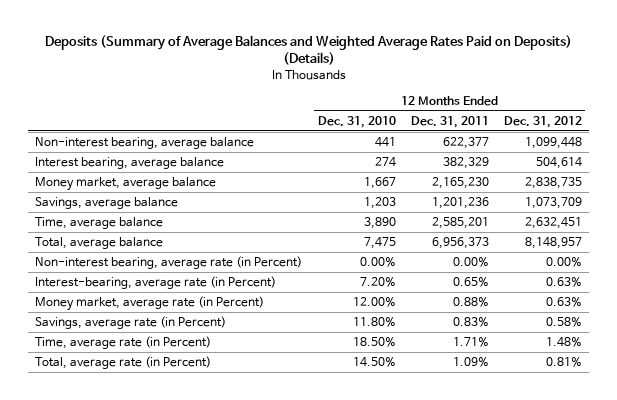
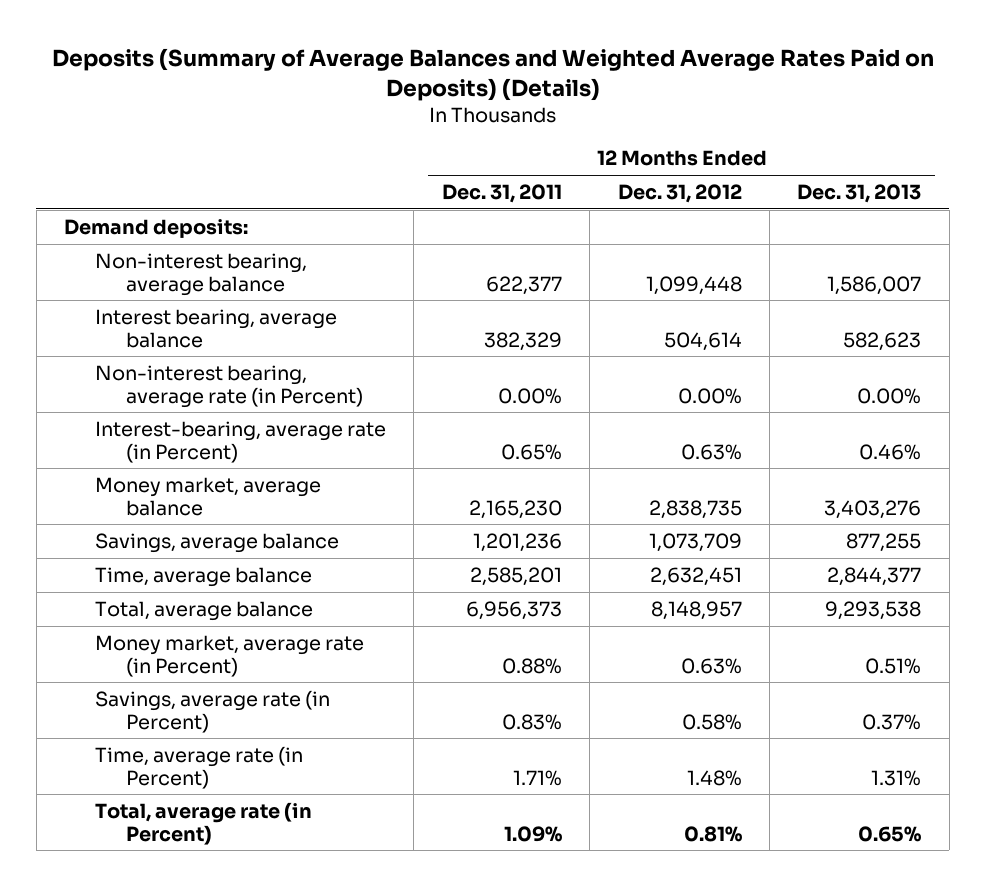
[317,115,396,128] Dec. 31, 2010 -> none
none -> [797,183,922,203] Dec. 31, 2013
none -> [63,218,248,238] Demand deposits:
[35,256,303,270] Non-interest bearing, average rate (in Percent) -> [94,364,363,408] Non-interest bearing, average rate (in Percent)
[35,276,277,290] Interest-bearing, average rate (in Percent) -> [94,420,386,463] Interest-bearing, average rate (in Percent)

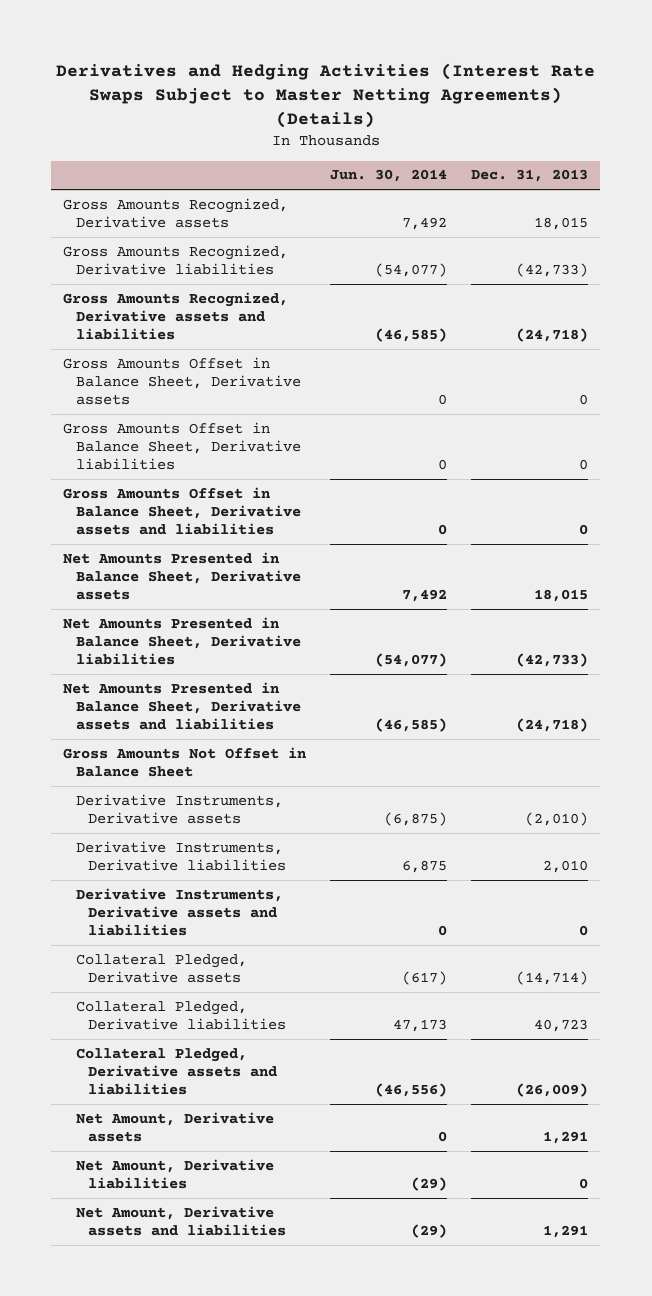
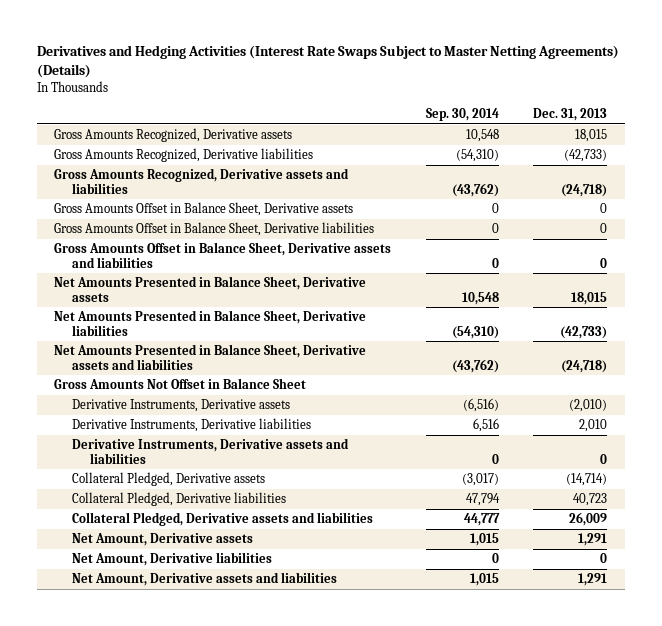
[330,169,448,183] Jun. 30, 2014 -> none
none -> [425,107,499,121] Sep. 30, 2014
[516,1083,589,1098] (26,009) -> [569,511,608,526] 26,009

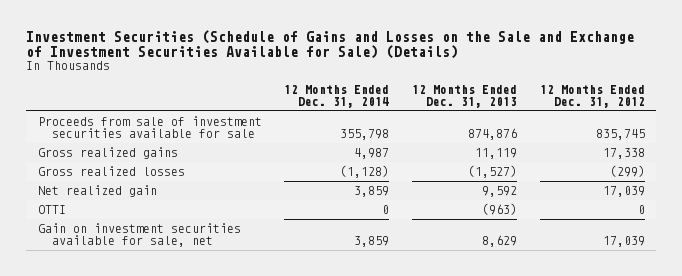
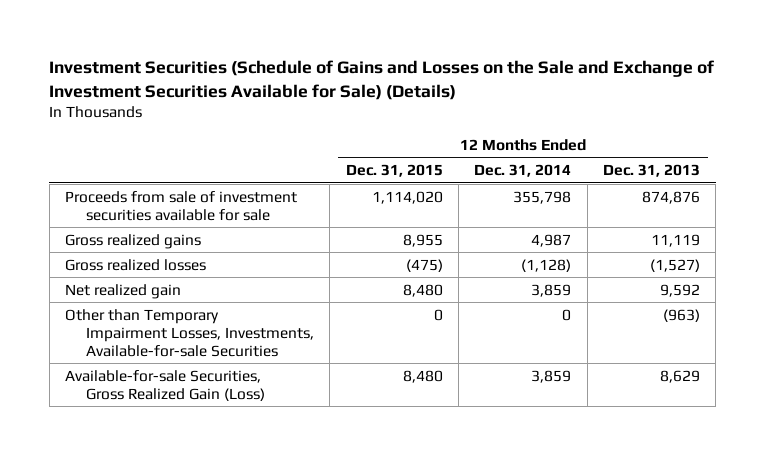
[539,84,645,108] 12 Months Ended Dec. 31, 2012 -> none
none -> [345,164,443,178] Dec. 31, 2015
[37,205,66,215] OTTI -> [64,308,315,357] Other than Temporary Impairment Losses, Investments, Available-for-sale Securities
[37,223,241,248] Gain on investment securities available for sale, net -> [64,369,266,401] Available-for-sale Securities, Gross Realized Gain (Loss)

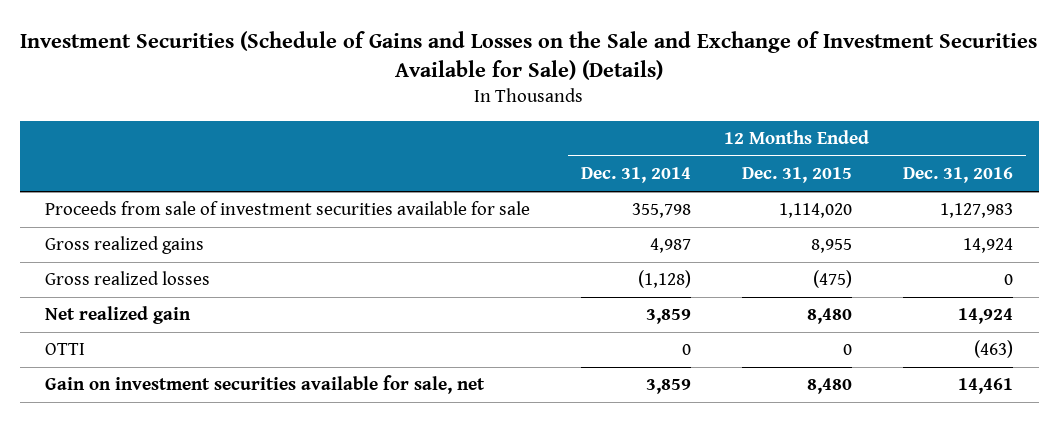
[602,164,700,178] Dec. 31, 2013 -> none
none -> [903,167,1014,184] Dec. 31, 2016
[64,308,315,357] Other than Temporary Impairment Losses, Investments, Available-for-sale Securities -> [45,343,86,356] OTTI
[64,369,266,401] Available-for-sale Securities, Gross Realized Gain (Loss) -> [45,375,486,395] Gain on investment securities available for sale, net

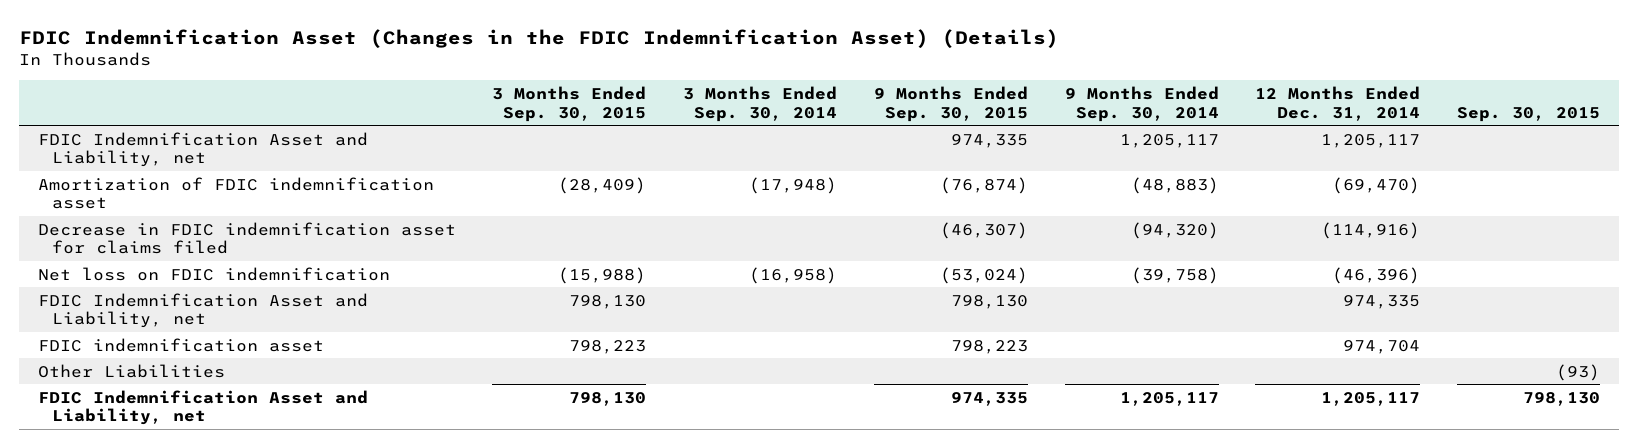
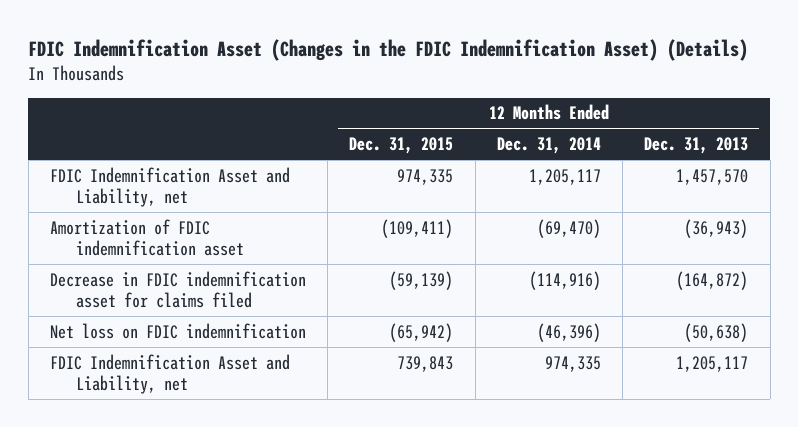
[492,86,647,122] 3 Months Ended Sep. 30, 2015 -> none
[683,86,838,122] 3 Months Ended Sep. 30, 2014 -> none
[873,86,1028,122] 9 Months Ended Sep. 30, 2015 -> none
[1064,86,1219,122] 9 Months Ended Sep. 30, 2014 -> none
[1457,106,1601,122] Sep. 30, 2015 -> none
none -> [349,137,454,155] Dec. 31, 2015
none -> [644,137,749,155] Dec. 31, 2013
[37,337,324,352] FDIC indemnification asset -> none
[37,363,225,378] Other Liabilities -> none
[37,389,368,426] FDIC Indemnification Asset and Liability, net -> none

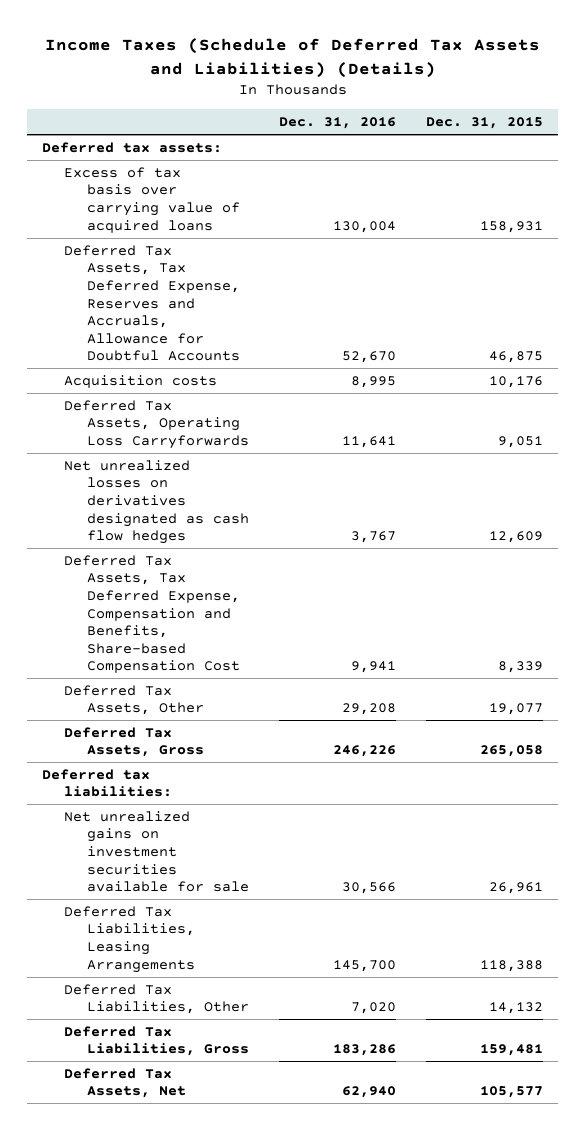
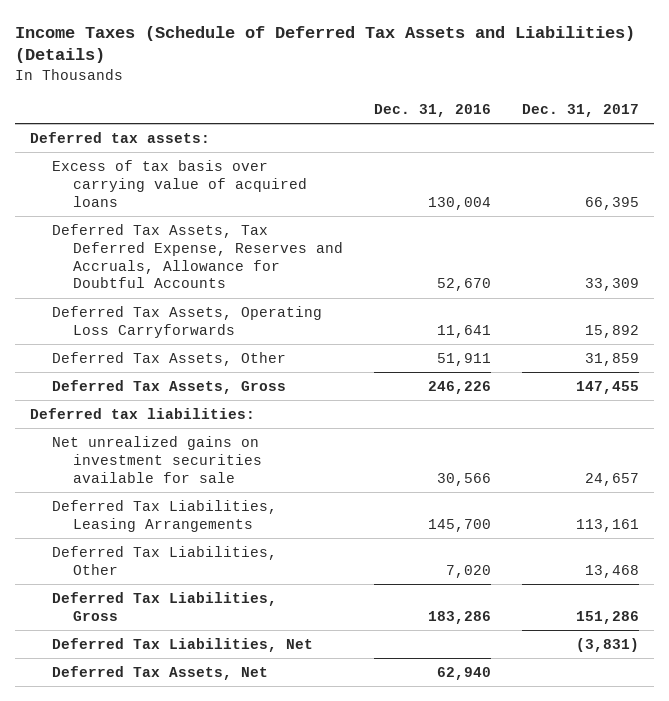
[426,117,544,130] Dec. 31, 2015 -> none
none -> [521,103,639,117] Dec. 31, 2017
[64,374,218,388] Acquisition costs -> none
[64,459,249,545] Net unrealized losses on derivatives designated as cash flow hedges -> none
[64,554,240,674] Deferred Tax Assets, Tax Deferred Expense, Compensation and Benefits, Share-based Compensation Cost -> none
[341,703,396,716] 29,208 -> [436,353,491,367] 51,911
none -> [51,638,313,653] Deferred Tax Liabilities, Net

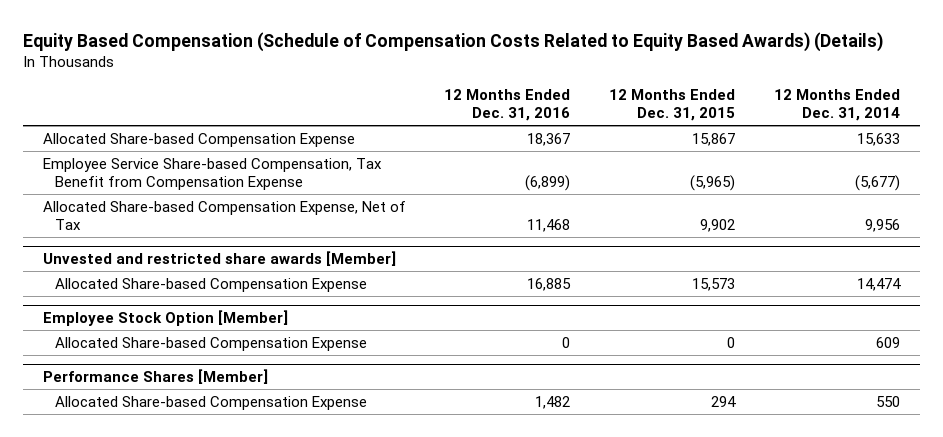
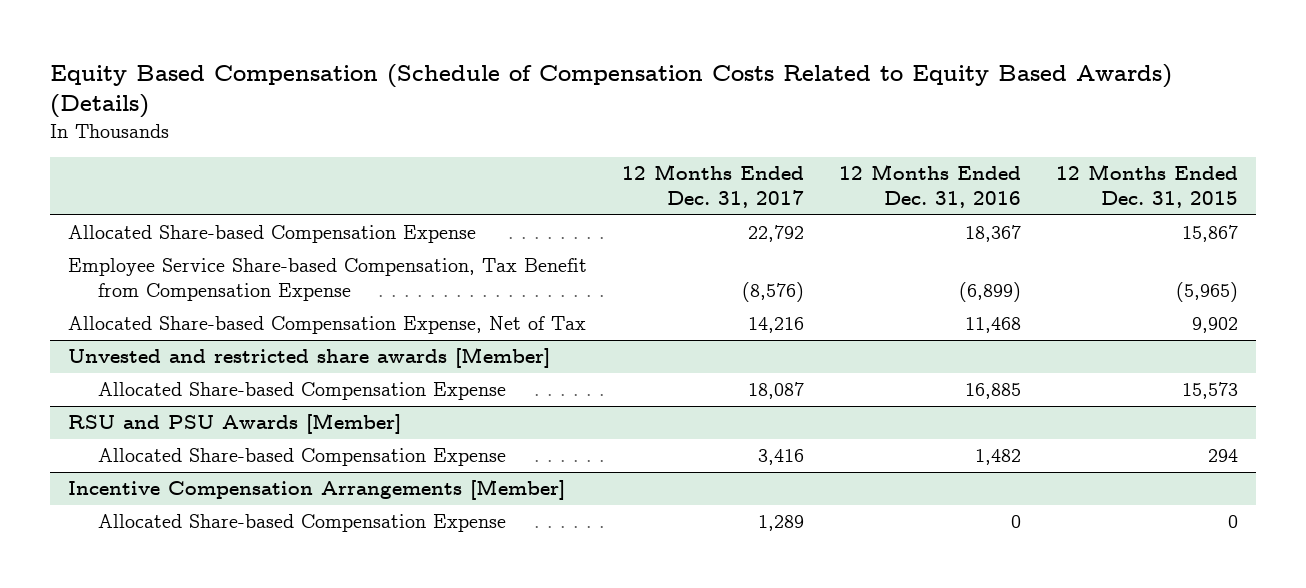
[774,89,901,122] 12 Months Ended Dec. 31, 2014 -> none
none -> [622,164,805,209] 12 Months Ended Dec. 31, 2017
[42,309,288,326] Employee Stock Option [Member] -> none
[54,336,367,351] Allocated Share-based Compensation Expense -> none
[42,368,268,384] Performance Shares [Member] -> none
none -> [67,413,401,435] RSU and PSU Awards [Member]
none -> [67,479,565,501] Incentive Compensation Arrangements [Member]
none -> [98,514,507,533] Allocated Share-based Compensation Expense

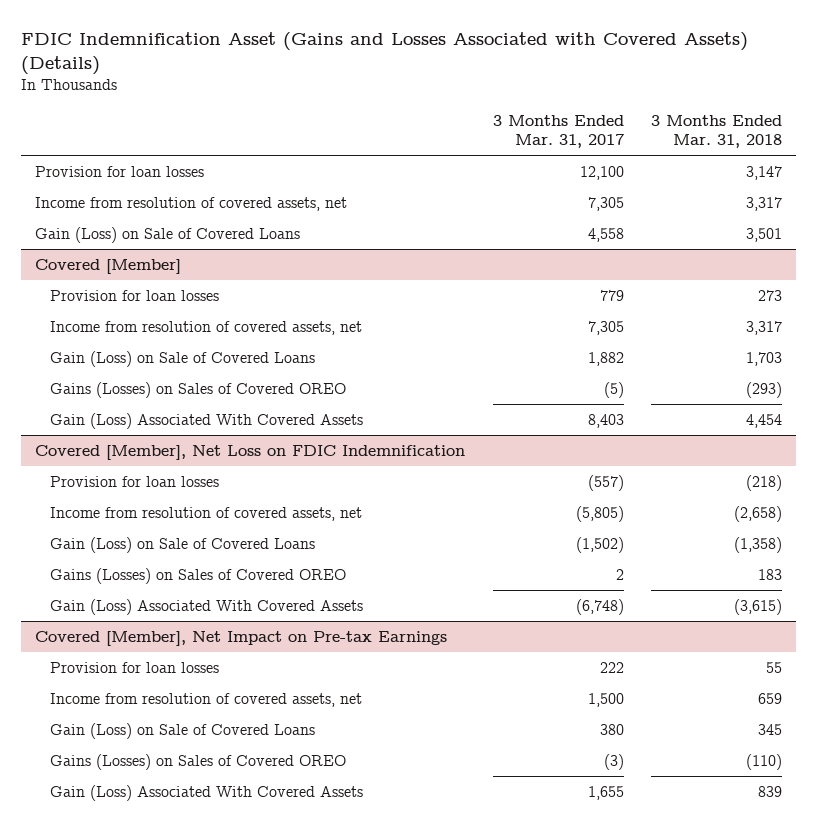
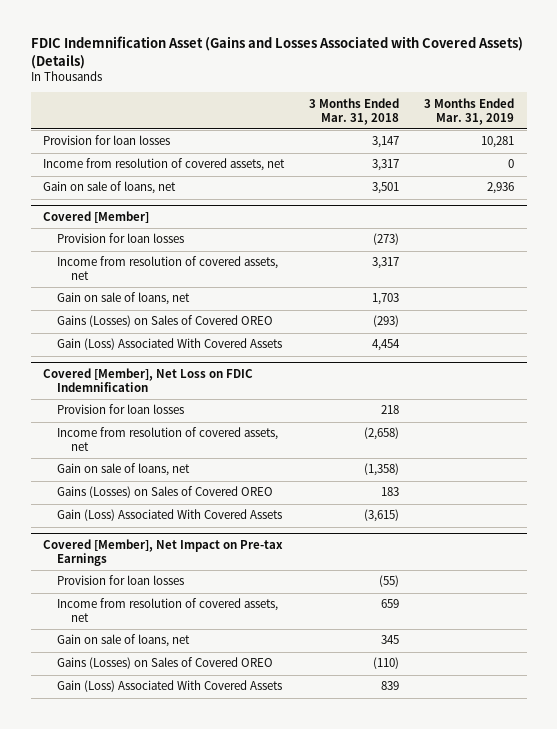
[492,115,624,149] 3 Months Ended Mar. 31, 2017 -> none
none -> [424,97,515,125] 3 Months Ended Mar. 31, 2019
[35,226,301,243] Gain (Loss) on Sale of Covered Loans -> [43,181,177,195] Gain on sale of loans, net
[758,289,783,301] 273 -> [373,233,400,246] (273)
[50,350,316,367] Gain (Loss) on Sale of Covered Loans -> [57,292,191,306] Gain on sale of loans, net
[746,474,783,491] (218) -> [381,405,400,415] 218
[50,536,316,553] Gain (Loss) on Sale of Covered Loans -> [57,463,191,477] Gain on sale of loans, net
[766,661,783,673] 55 -> [379,575,400,588] (55)
[50,722,316,739] Gain (Loss) on Sale of Covered Loans -> [57,634,191,648] Gain on sale of loans, net

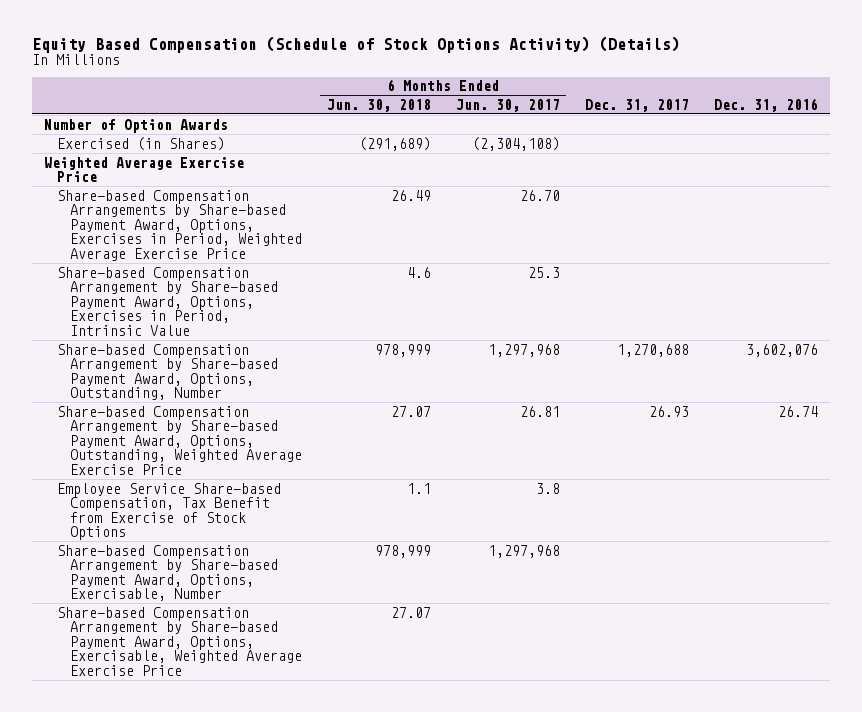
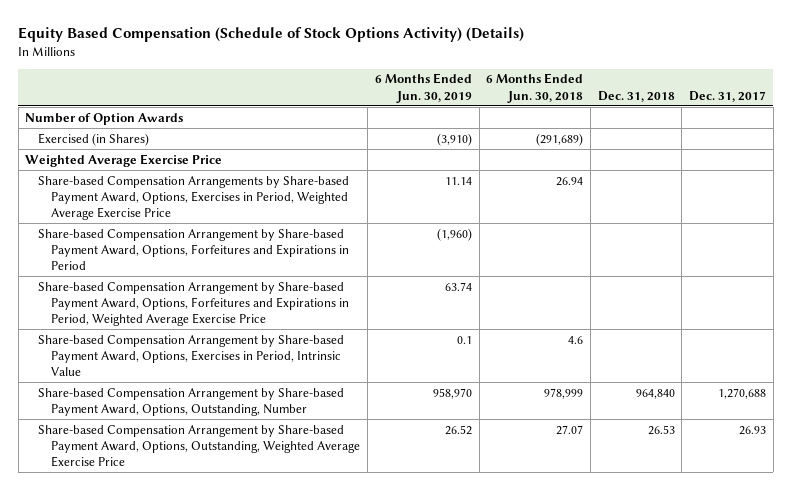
[455,98,560,112] Jun. 30, 2017 -> none
[713,97,818,112] Dec. 31, 2016 -> none
none -> [374,73,472,103] 6 Months Ended Jun. 30, 2019
none -> [597,90,675,102] Dec. 31, 2018
[390,189,431,201] 26.49 -> [556,176,584,186] 26.94
none -> [38,228,350,271] Share-based Compensation Arrangement by Share-based Payment Award, Options, Forfeitures and Expirations in Period
none -> [38,281,350,327] Share-based Compensation Arrangement by Share-based Payment Award, Options, Forfeitures and Expirations in Period, Weighted Average Exercise Price
[57,482,282,541] Employee Service Share-based Compensation, Tax Benefit from Exercise of Stock Options -> none
[57,544,278,602] Share-based Compensation Arrangement by Share-based Payment Award, Options, Exercisable, Number -> none
[57,606,302,676] Share-based Compensation Arrangement by Share-based Payment Award, Options, Exercisable, Weighted Average Exercise Price -> none

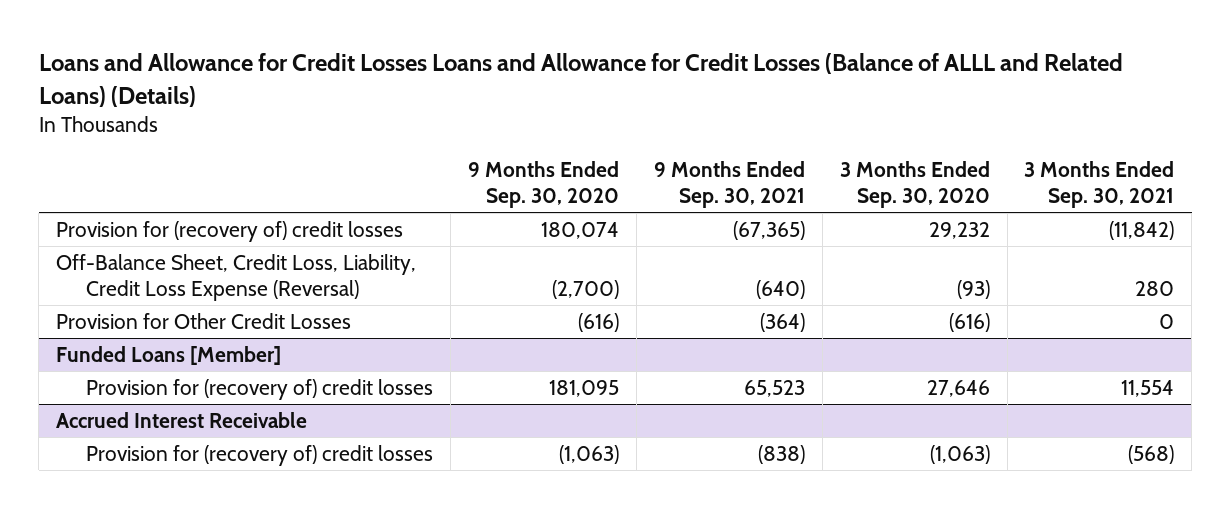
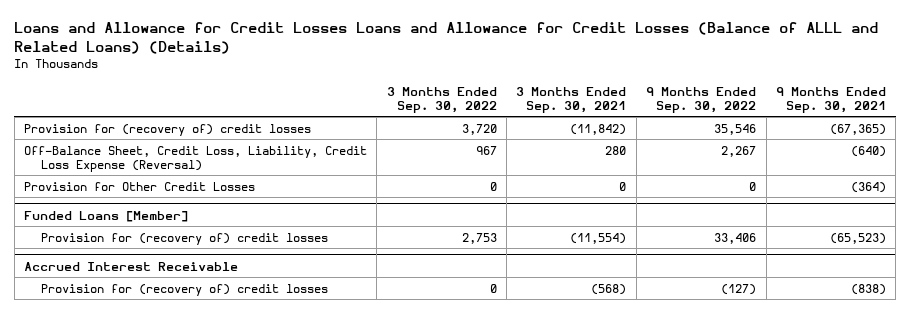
[467,160,619,208] 9 Months Ended Sep. 30, 2020 -> none
[839,160,990,208] 3 Months Ended Sep. 30, 2020 -> none
none -> [386,86,497,113] 3 Months Ended Sep. 30, 2022
none -> [646,86,757,113] 9 Months Ended Sep. 30, 2022
[743,380,805,398] 65,523 -> [829,232,886,244] (65,523)
[1121,380,1175,398] 11,554 -> [570,232,627,244] (11,554)

